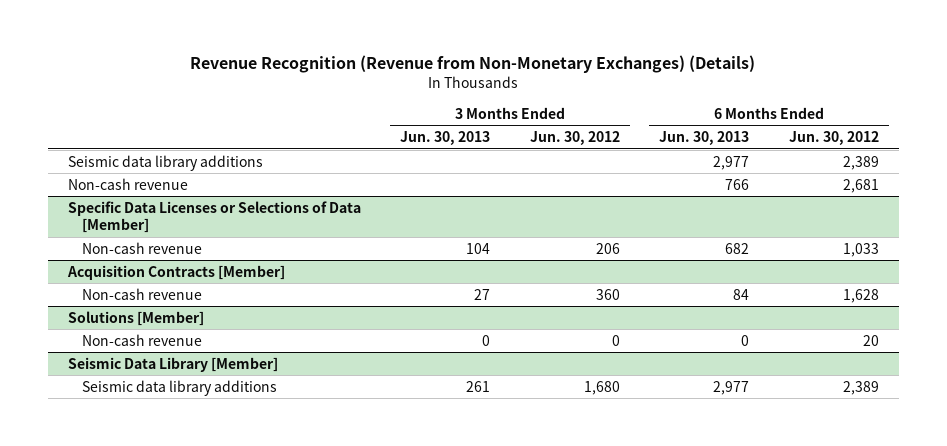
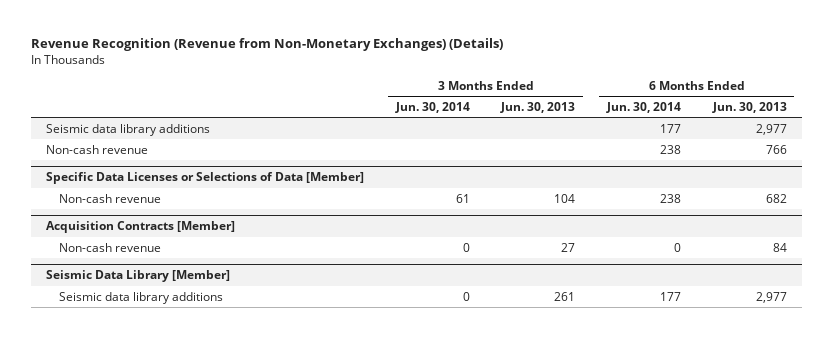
[529,131,620,146] Jun. 30, 2012 -> none
[788,131,879,146] Jun. 30, 2012 -> none
none -> [394,101,470,113] Jun. 30, 2014
none -> [606,101,682,113] Jun. 30, 2014
[67,310,204,326] Solutions [Member] -> none
[82,333,203,346] Non-cash revenue -> none

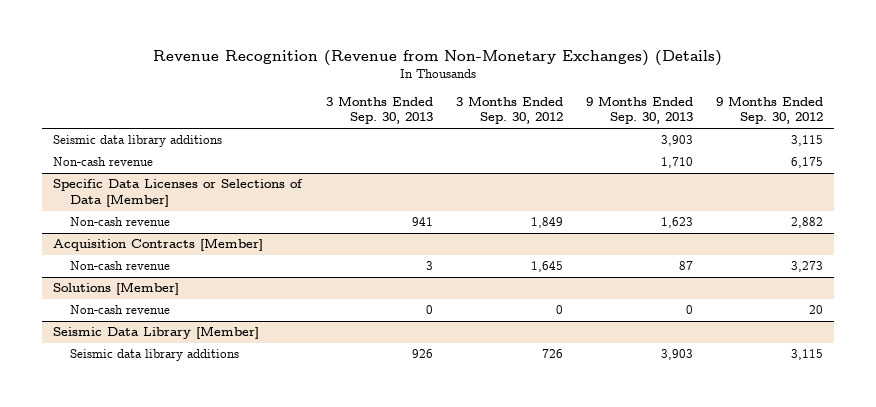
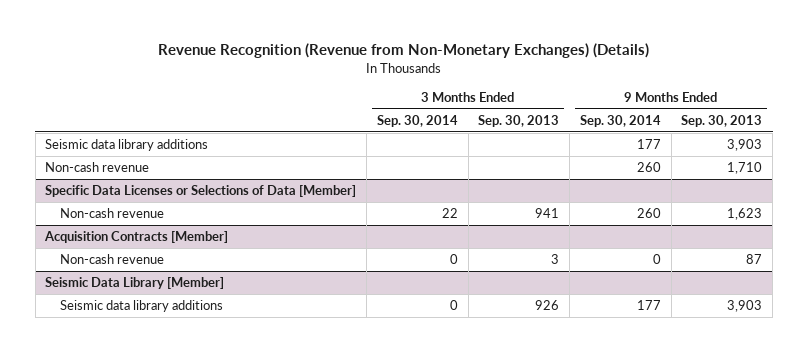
[455,95,563,125] 3 Months Ended Sep. 30, 2012 -> none
[715,95,823,125] 9 Months Ended Sep. 30, 2012 -> none
none -> [376,114,458,127] Sep. 30, 2014
none -> [579,114,661,127] Sep. 30, 2014
[53,282,180,296] Solutions [Member] -> none
[70,305,171,315] Non-cash revenue -> none

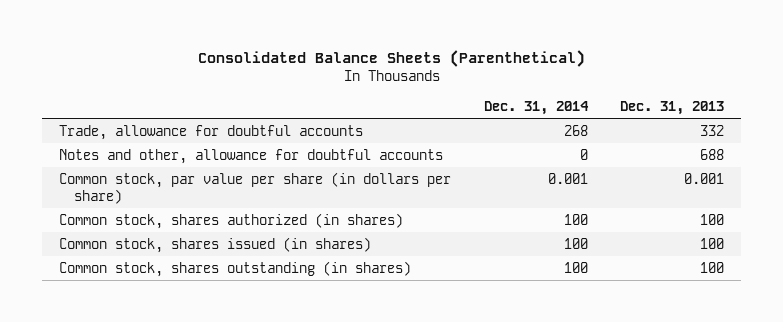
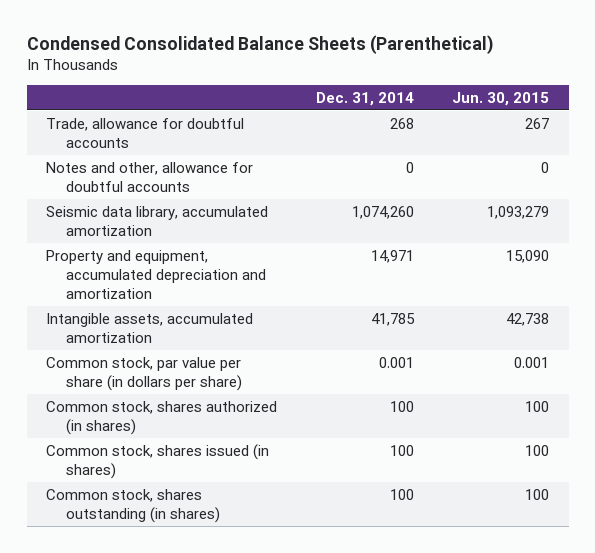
[197,49,585,67] Consolidated Balance Sheets (Parenthetical) -> [26,34,494,54] Condensed Consolidated Balance Sheets (Parenthetical)
[620,100,725,115] Dec. 31, 2013 -> none
none -> [452,91,550,106] Jun. 30, 2015
none -> [45,205,268,236] Seismic data library, accumulated amortization
none -> [45,249,267,299] Property and equipment, accumulated depreciation and amortization
none -> [45,312,253,343] Intangible assets, accumulated amortization

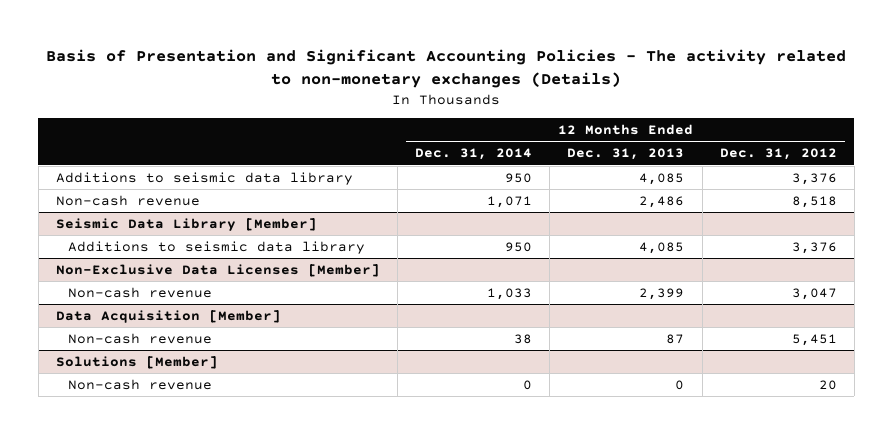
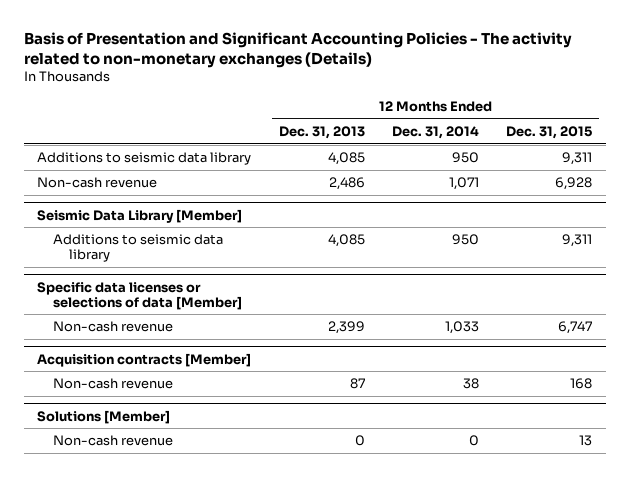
[719,148,837,161] Dec. 31, 2012 -> none
none -> [506,126,593,140] Dec. 31, 2015
[56,263,381,277] Non-Exclusive Data Licenses [Member] -> [37,281,243,310] Specific data licenses or selections of data [Member]
[56,309,282,323] Data Acquisition [Member] -> [37,352,252,367] Acquisition contracts [Member]

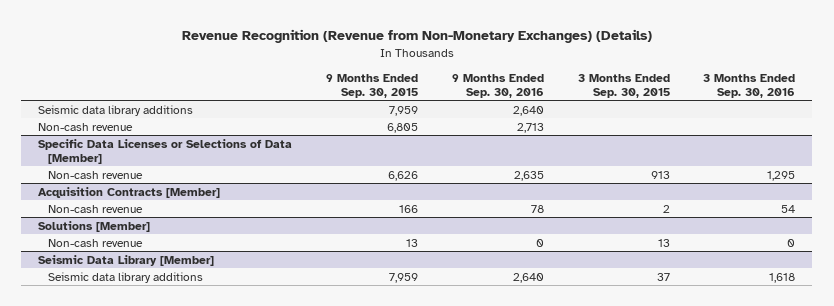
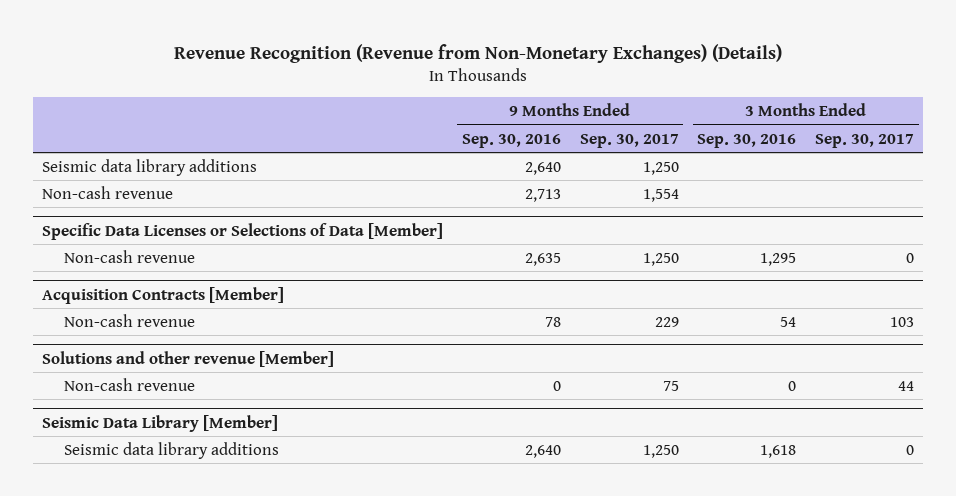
[326,73,419,98] 9 Months Ended Sep. 30, 2015 -> none
[577,73,670,98] 3 Months Ended Sep. 30, 2015 -> none
none -> [579,133,679,148] Sep. 30, 2017
none -> [815,133,915,148] Sep. 30, 2017
[38,220,151,232] Solutions [Member] -> [42,350,335,367] Solutions and other revenue [Member]

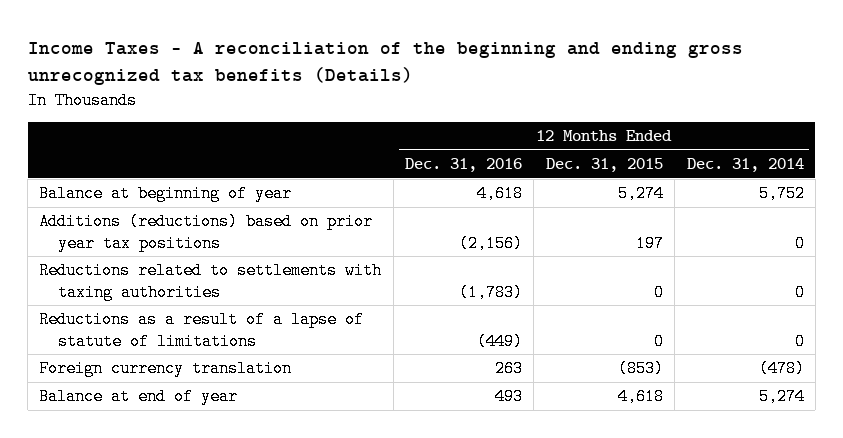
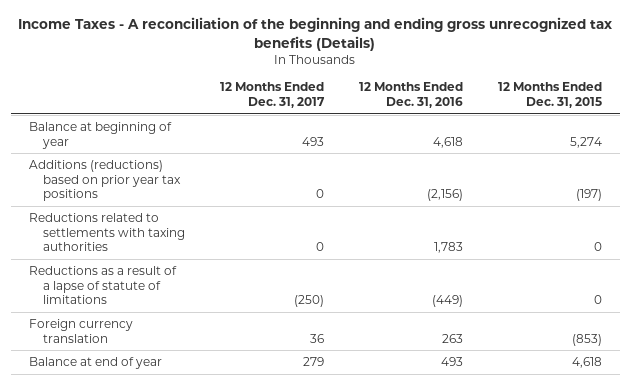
[686,158,804,173] Dec. 31, 2014 -> none
none -> [219,82,325,108] 12 Months Ended Dec. 31, 2017
[635,234,664,252] 197 -> [576,189,603,202] (197)
[459,283,524,301] (1,783) -> [434,242,464,254] 1,783

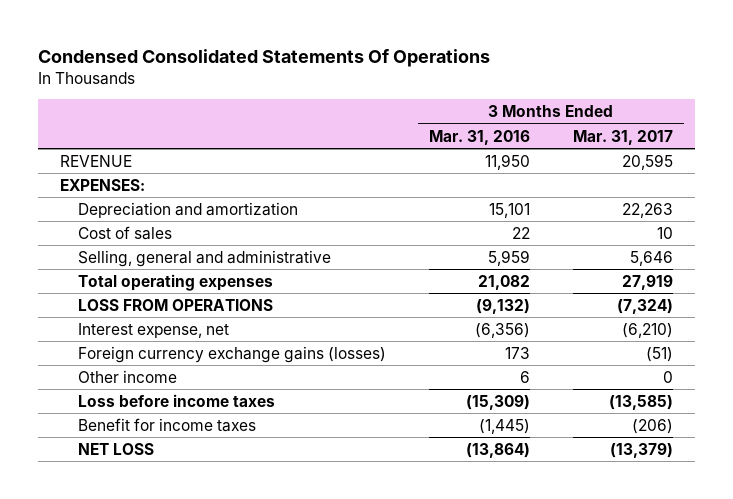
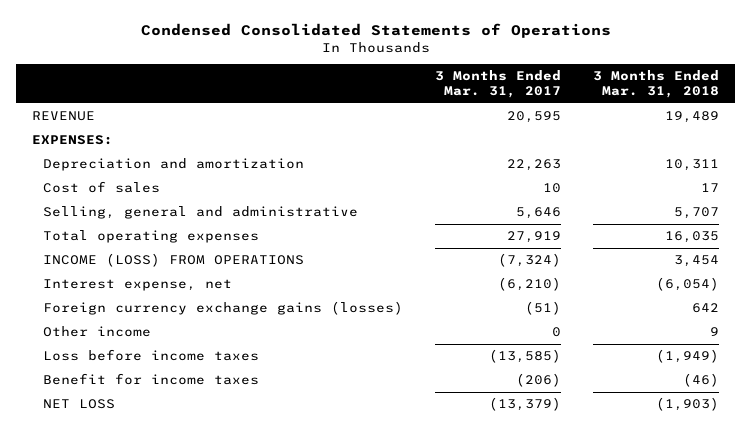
[38,48,491,67] Condensed Consolidated Statements Of Operations -> [140,23,611,39] Condensed Consolidated Statements of Operations
[429,129,531,145] Mar. 31, 2016 -> none
none -> [593,70,720,99] 3 Months Ended Mar. 31, 2018
[77,298,273,311] LOSS FROM OPERATIONS -> [42,253,304,268] INCOME (LOSS) FROM OPERATIONS

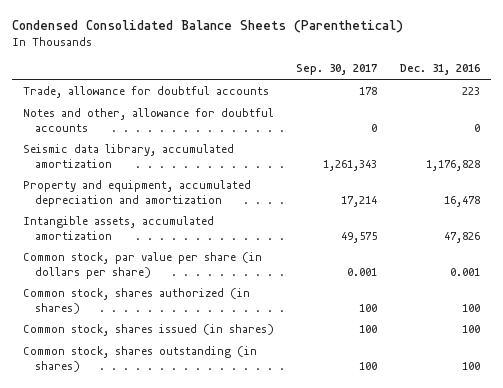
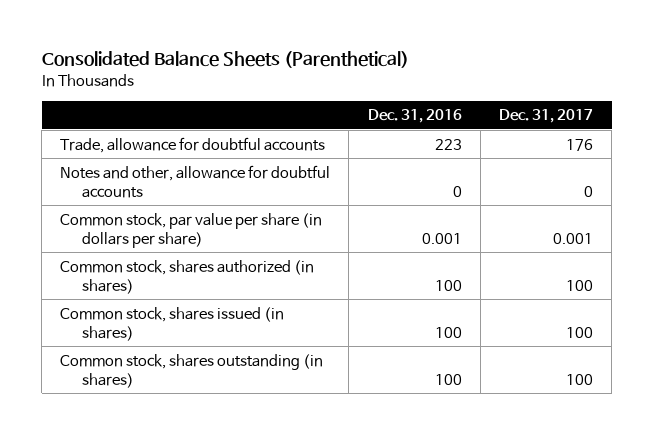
[11,20,403,34] Condensed Consolidated Balance Sheets (Parenthetical) -> [41,51,409,69] Consolidated Balance Sheets (Parenthetical)
[296,64,378,76] Sep. 30, 2017 -> none
none -> [499,109,594,124] Dec. 31, 2017
[23,143,235,168] Seismic data library, accumulated amortization -> none
[23,179,252,207] Property and equipment, accumulated depreciation and amortization -> none
[23,215,215,240] Intangible assets, accumulated amortization -> none

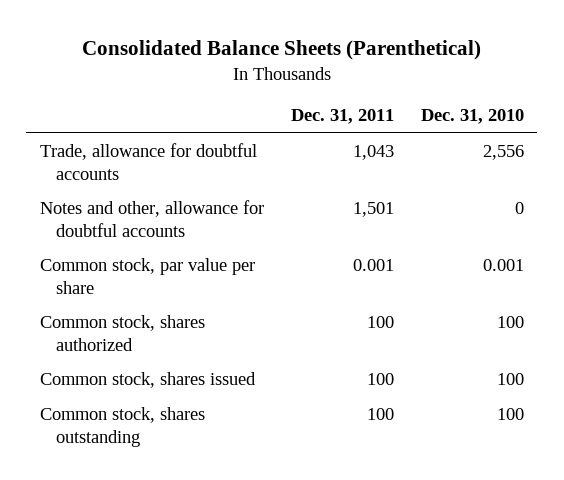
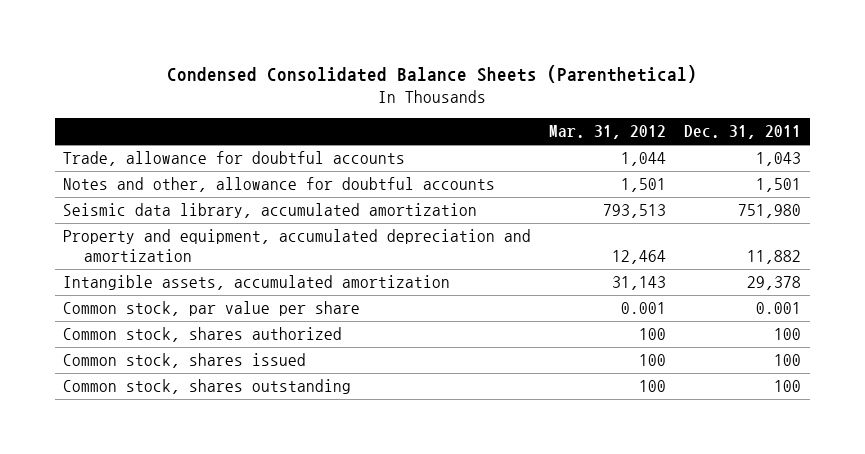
[81,39,481,60] Consolidated Balance Sheets (Parenthetical) -> [167,64,698,83] Condensed Consolidated Balance Sheets (Parenthetical)
[420,109,524,125] Dec. 31, 2010 -> none
none -> [549,125,667,140] Mar. 31, 2012
none -> [63,203,478,219] Seismic data library, accumulated amortization
none -> [63,229,532,262] Property and equipment, accumulated depreciation and amortization
none -> [63,275,451,291] Intangible assets, accumulated amortization

